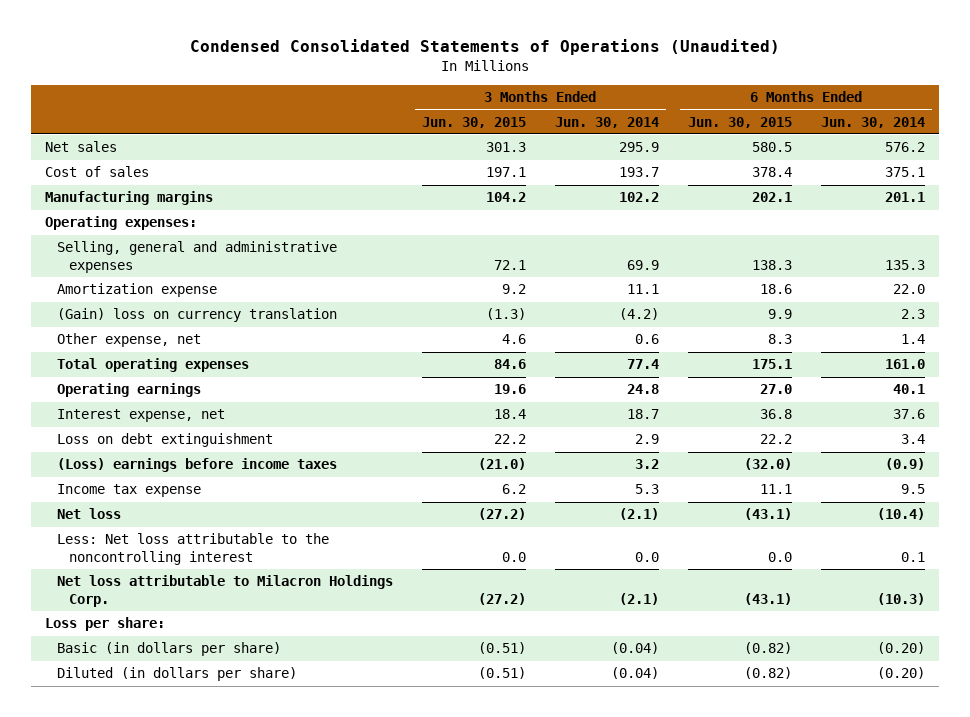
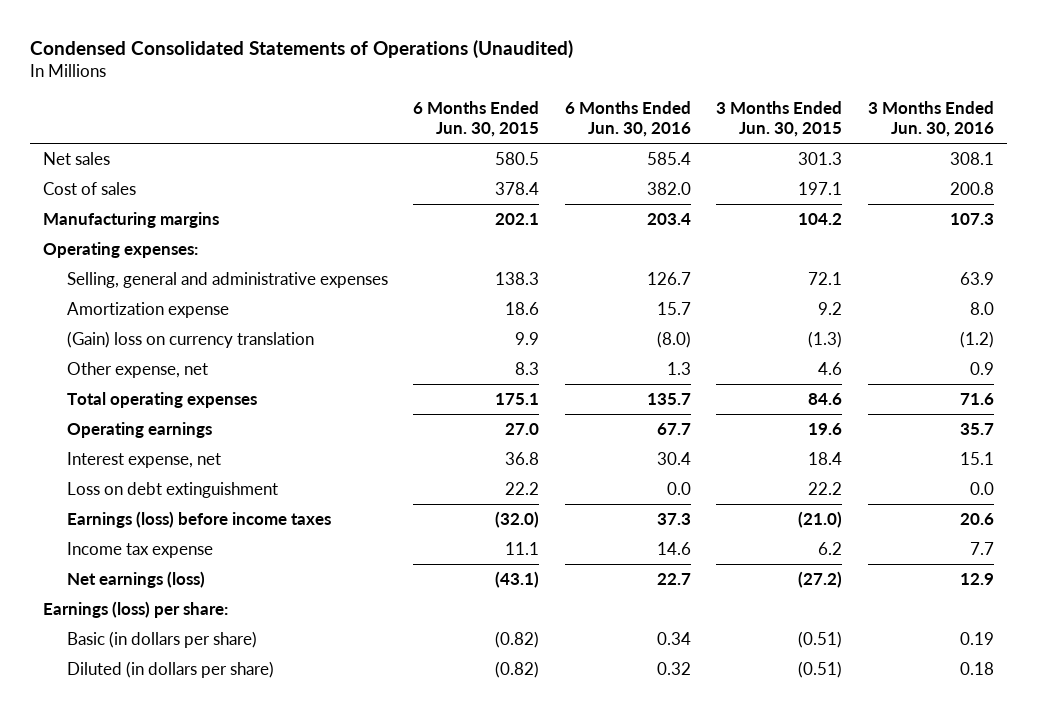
[554,116,659,128] Jun. 30, 2014 -> none
[820,116,925,128] Jun. 30, 2014 -> none
none -> [564,101,691,138] 6 Months Ended Jun. 30, 2016
none -> [867,101,994,138] 3 Months Ended Jun. 30, 2016
[57,458,338,473] (Loss) earnings before income taxes -> [66,510,331,528] Earnings (loss) before income taxes
[57,508,122,520] Net loss -> none
[57,533,330,565] Less: Net loss attributable to the noncontrolling interest -> none
[57,575,394,607] Net loss attributable to Milacron Holdings Corp. -> [66,570,205,588] Net earnings (loss)
[44,617,165,632] Loss per share: -> [42,600,228,618] Earnings (loss) per share:

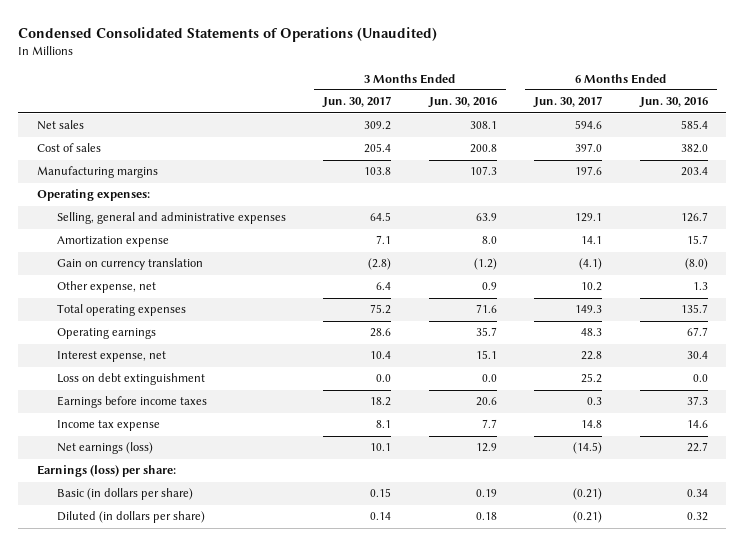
[413,101,540,138] 6 Months Ended Jun. 30, 2015 -> none
[716,101,843,138] 3 Months Ended Jun. 30, 2015 -> none
none -> [322,96,392,109] Jun. 30, 2017
none -> [533,96,603,109] Jun. 30, 2017
[66,330,314,348] (Gain) loss on currency translation -> [56,258,203,271] Gain on currency translation
[66,510,331,528] Earnings (loss) before income taxes -> [56,396,207,409] Earnings before income taxes

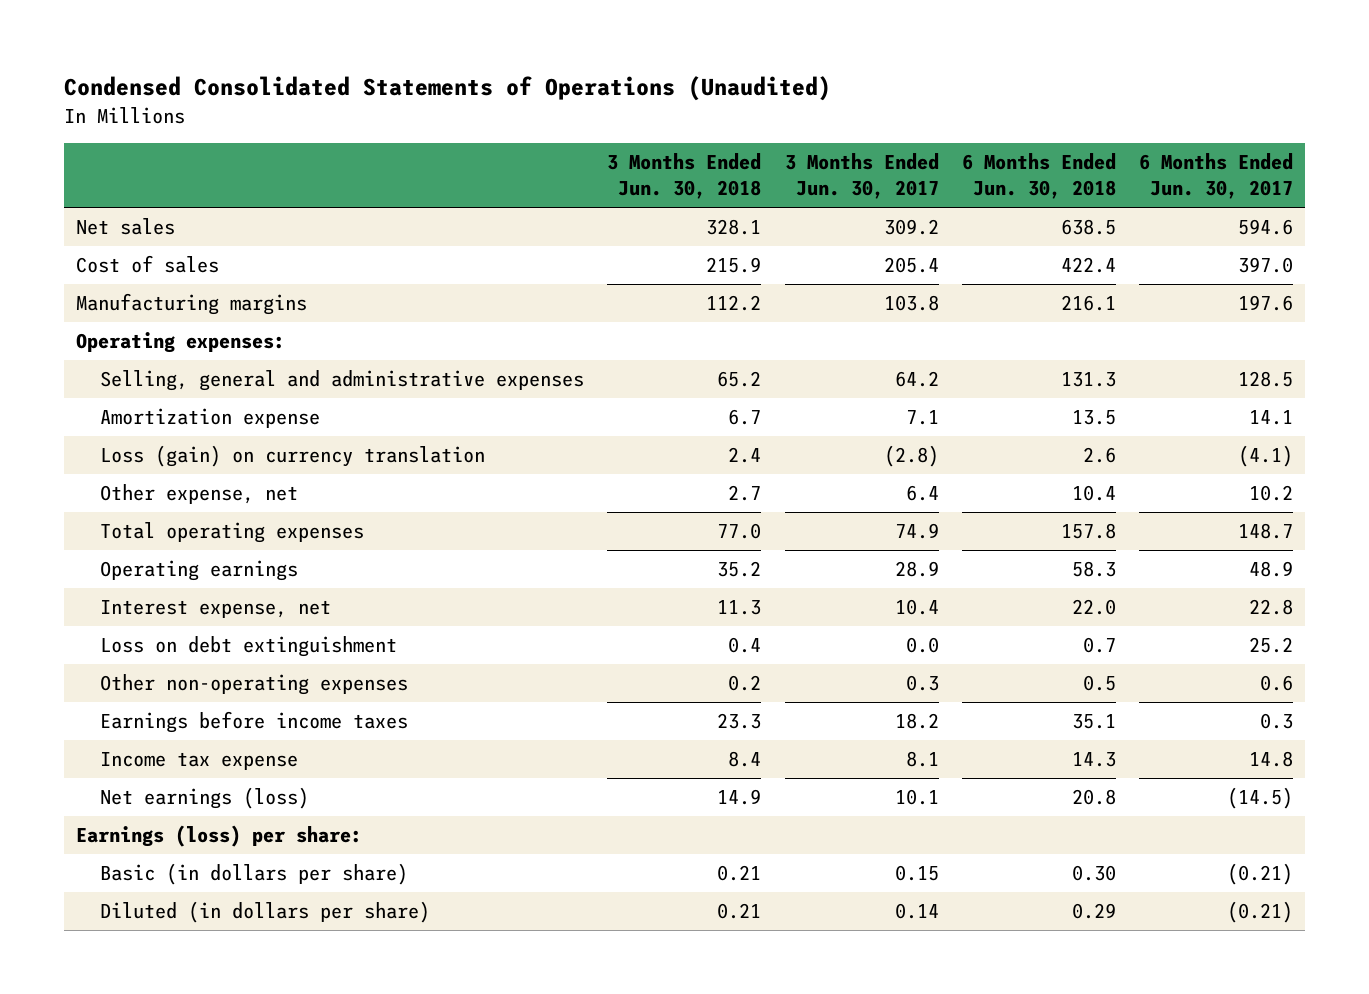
[427,97,497,109] Jun. 30, 2016 -> none
[638,97,708,109] Jun. 30, 2016 -> none
none -> [607,153,762,200] 3 Months Ended Jun. 30, 2018
none -> [962,153,1117,200] 6 Months Ended Jun. 30, 2018
[370,212,392,222] 64.5 -> [894,371,939,388] 64.2
[575,213,603,223] 129.1 -> [1238,371,1294,388] 128.5
[56,258,203,271] Gain on currency translation -> [99,445,485,468] Loss (gain) on currency translation
[370,304,392,315] 75.2 -> [894,523,939,540] 74.9
[575,305,603,314] 149.3 -> [1238,523,1294,540] 148.7
[370,328,392,338] 28.6 -> [894,561,939,578] 28.9
[581,328,603,337] 48.3 -> [1249,561,1294,578] 48.9
none -> [99,674,408,696] Other non-operating expenses

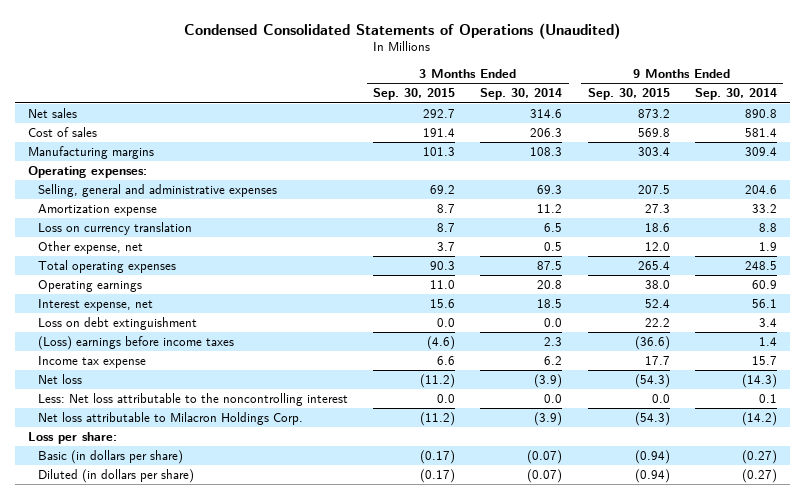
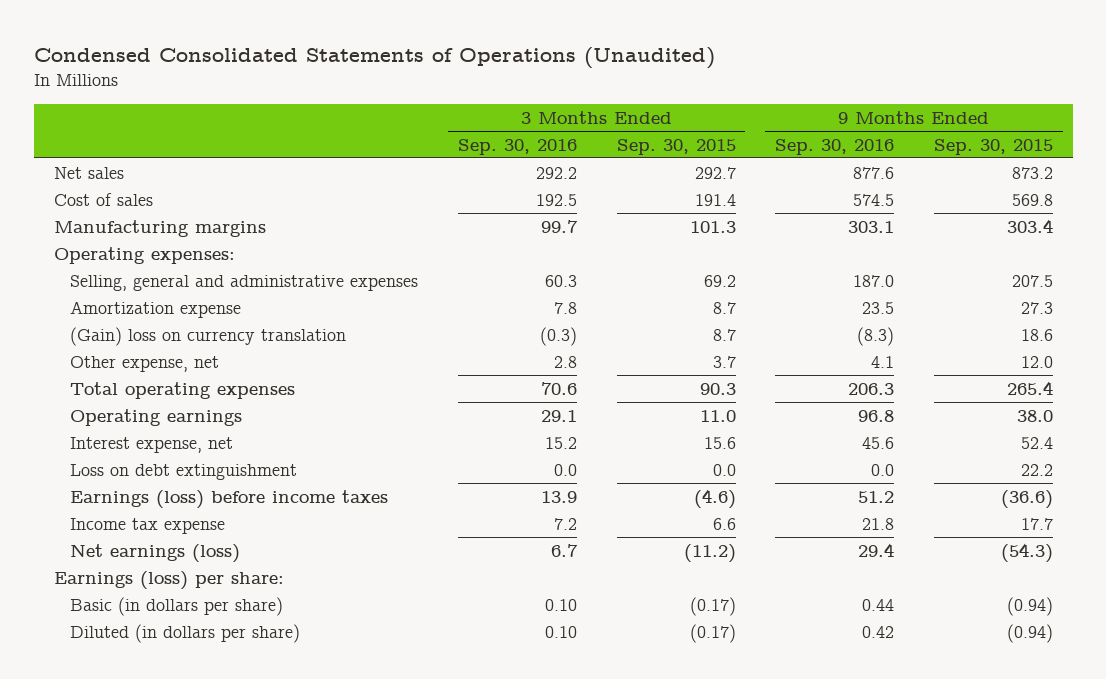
[480,88,563,101] Sep. 30, 2014 -> none
[694,88,777,101] Sep. 30, 2014 -> none
none -> [458,138,578,155] Sep. 30, 2016
none -> [775,138,895,155] Sep. 30, 2016
[37,222,192,236] Loss on currency translation -> [70,326,347,346] (Gain) loss on currency translation
[37,336,234,351] (Loss) earnings before income taxes -> [70,489,389,509] Earnings (loss) before income taxes
[37,374,82,385] Net loss -> none
[37,393,348,407] Less: Net loss attributable to the noncontrolling interest -> none
[37,412,303,426] Net loss attributable to Milacron Holdings Corp. -> [70,543,241,563] Net earnings (loss)
[27,432,117,445] Loss per share: -> [53,570,284,590] Earnings (loss) per share:

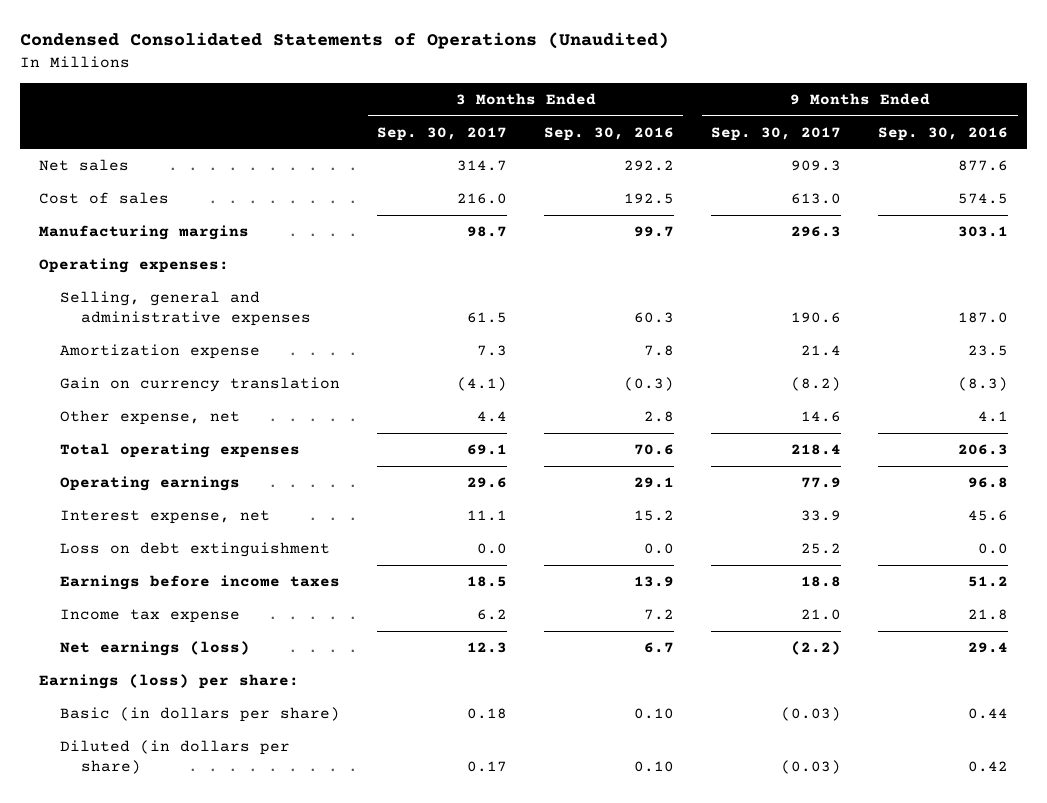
[616,138,736,155] Sep. 30, 2015 -> none
[933,138,1053,155] Sep. 30, 2015 -> none
none -> [376,126,507,141] Sep. 30, 2017
none -> [711,126,842,141] Sep. 30, 2017
[70,326,347,346] (Gain) loss on currency translation -> [59,377,340,393] Gain on currency translation
[70,489,389,509] Earnings (loss) before income taxes -> [59,575,340,591] Earnings before income taxes

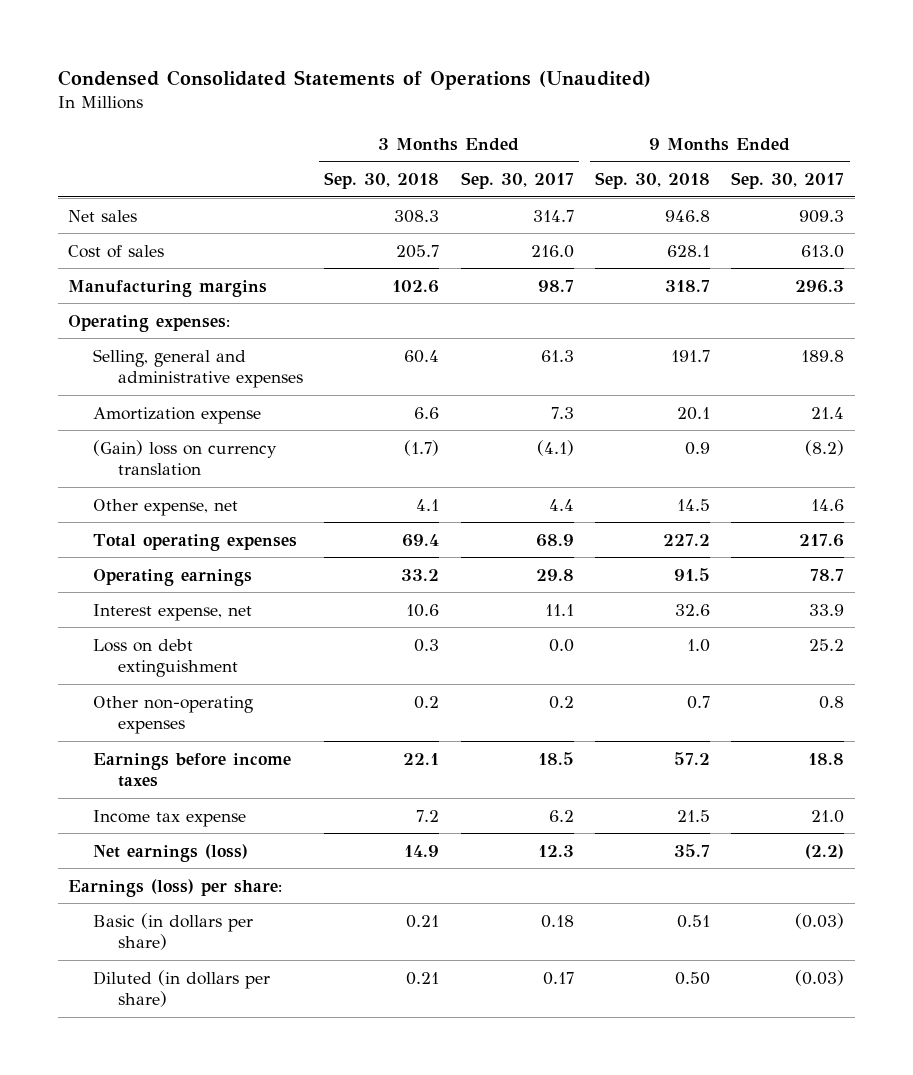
[544,126,675,141] Sep. 30, 2016 -> none
[878,126,1009,141] Sep. 30, 2016 -> none
none -> [324,172,440,190] Sep. 30, 2018
none -> [595,172,711,190] Sep. 30, 2018
[466,312,507,324] 61.5 -> [540,349,574,362] 61.3
[791,312,842,324] 190.6 -> [801,349,845,362] 189.8
[59,377,340,393] Gain on currency translation -> [92,439,277,477] (Gain) loss on currency translation
[466,444,507,456] 69.1 -> [535,533,574,547] 68.9
[791,444,842,456] 218.4 -> [799,533,845,547] 217.6
[466,477,507,489] 29.6 -> [535,568,574,581] 29.8
[801,477,842,489] 77.9 -> [810,568,845,581] 78.7
none -> [92,695,253,735] Other non-operating expenses

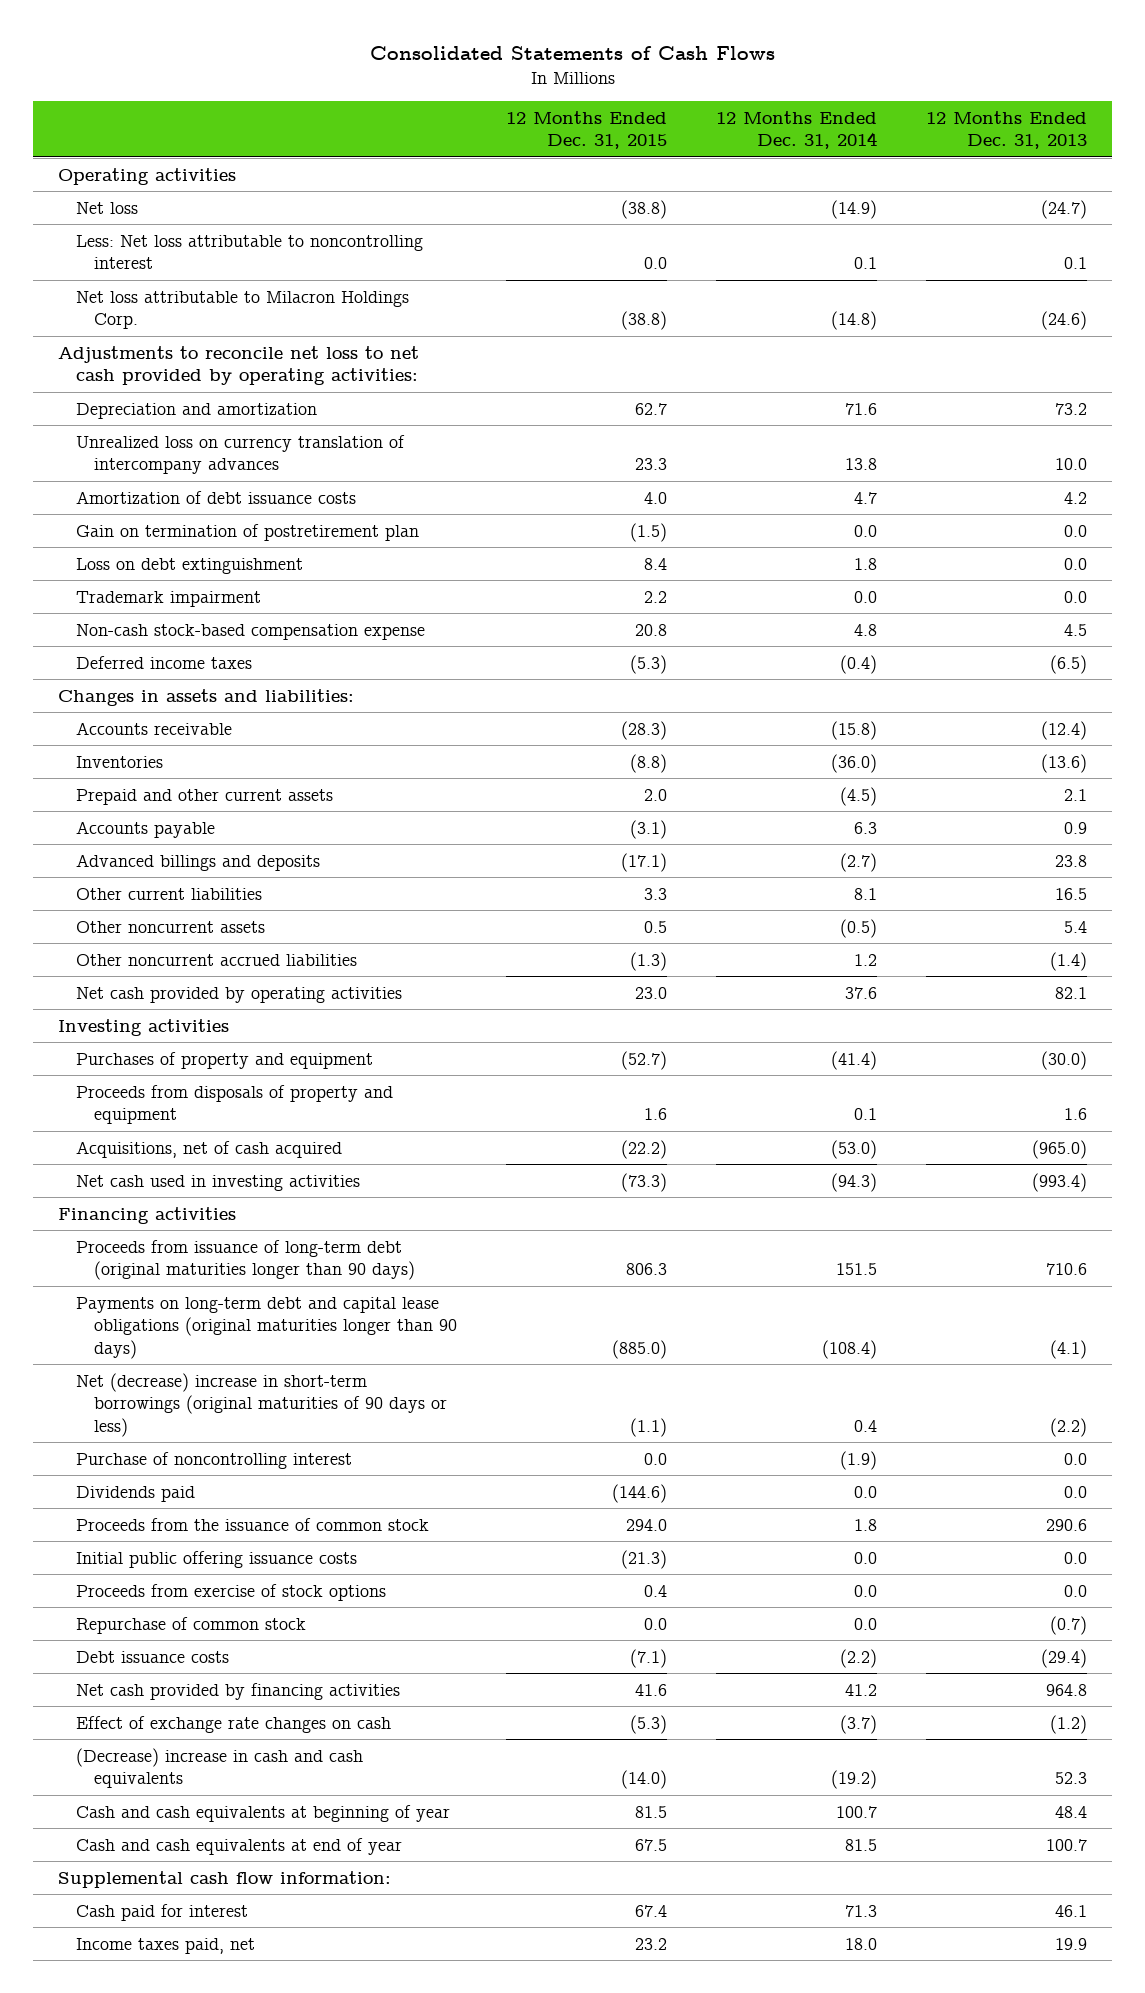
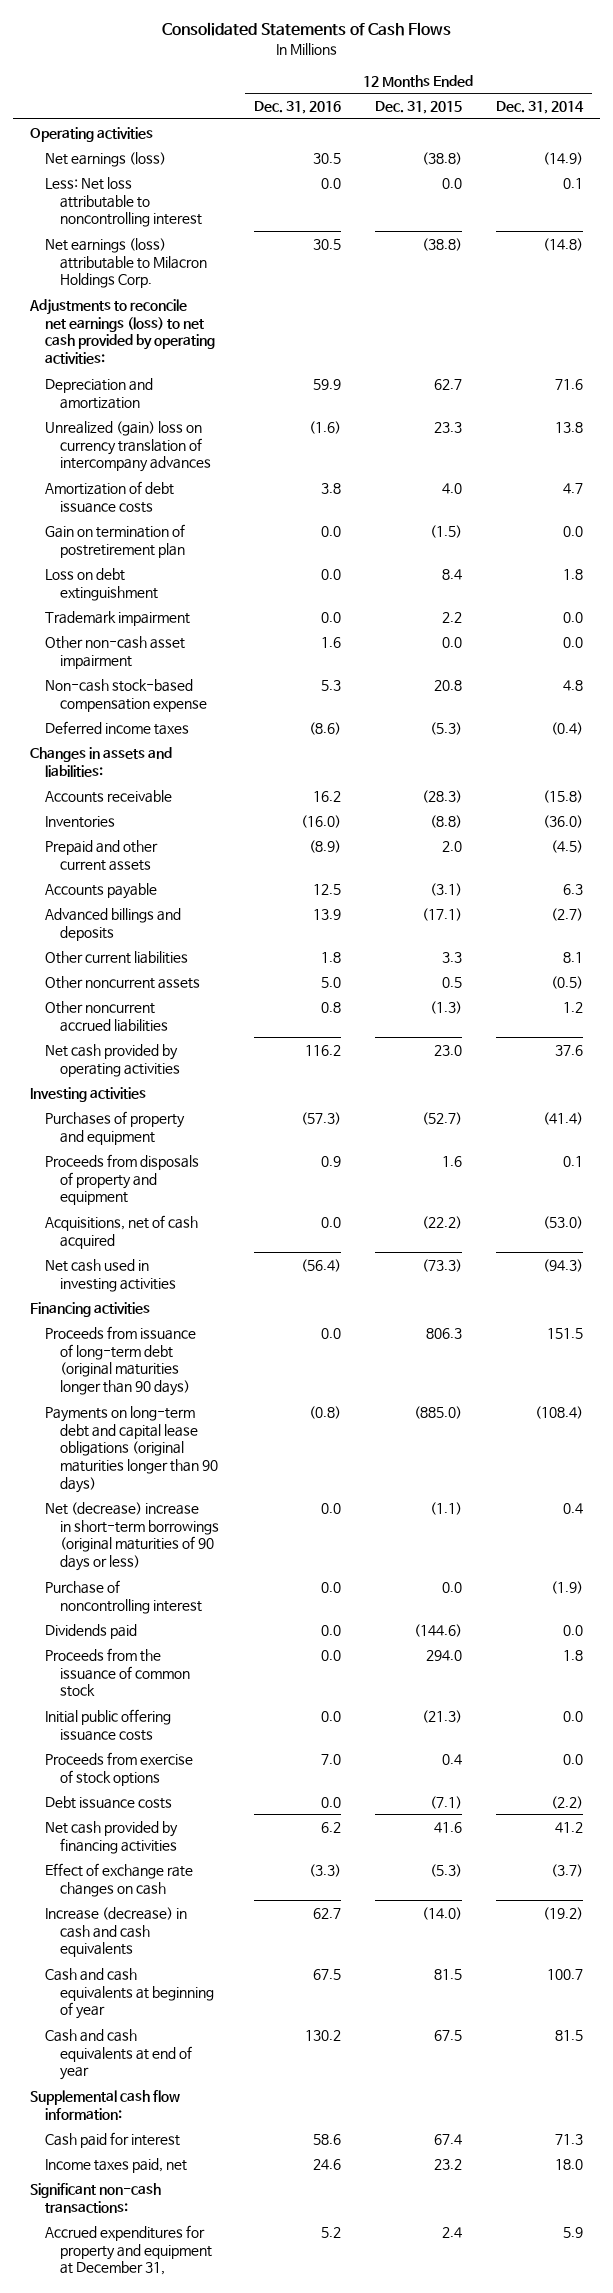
[926,110,1088,150] 12 Months Ended Dec. 31, 2013 -> none
none -> [253,101,341,115] Dec. 31, 2016
[75,201,138,214] Net loss -> [45,151,167,167] Net earnings (loss)
[75,290,409,330] Net loss attributable to Milacron Holdings Corp. -> [45,237,208,289] Net earnings (loss) attributable to Milacron Holdings Corp.
[57,345,419,386] Adjustments to reconcile net loss to net cash provided by operating activities: -> [28,298,216,364] Adjustments to reconcile net earnings (loss) to net cash provided by operating activities:
[75,434,405,475] Unrealized loss on currency translation of intercompany advances -> [45,420,212,473] Unrealized (gain) loss on currency translation of intercompany advances
none -> [45,635,186,669] Other non-cash asset impairment
[75,1616,306,1634] Repurchase of common stock -> none
[75,1747,363,1789] (Decrease) increase in cash and cash equivalents -> [45,1906,188,1958] Increase (decrease) in cash and cash equivalents
none -> [29,2182,161,2213] Significant non-cash transactions:
none -> [45,2224,213,2276] Accrued expenditures for property and equipment at December 31,

